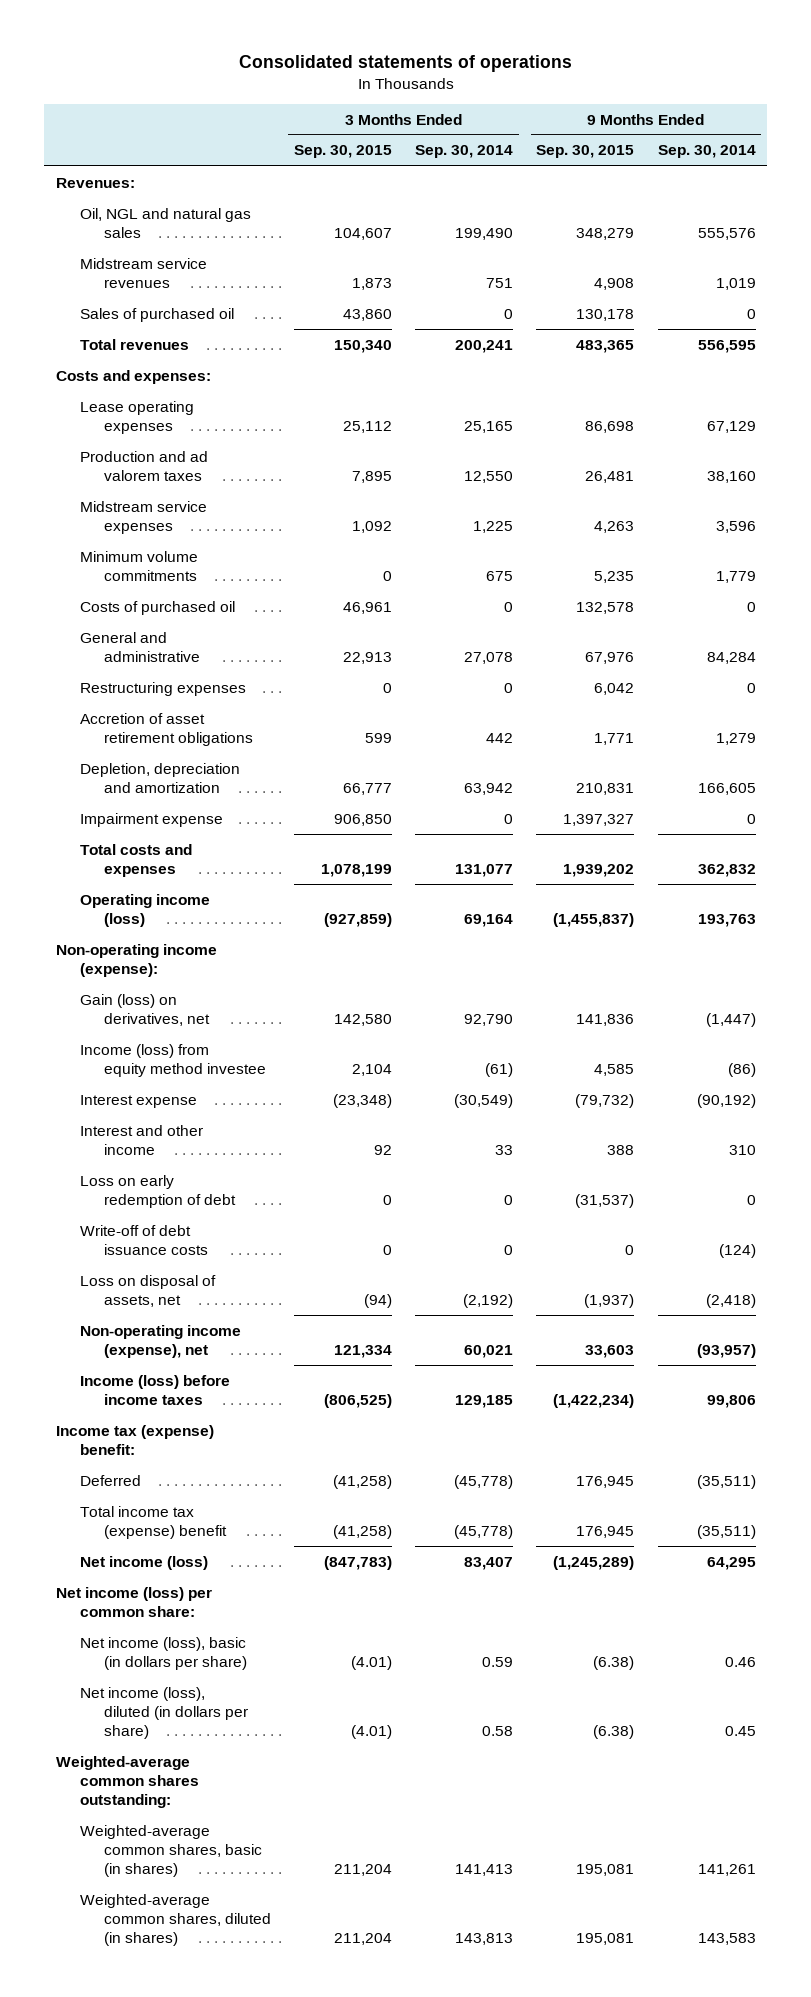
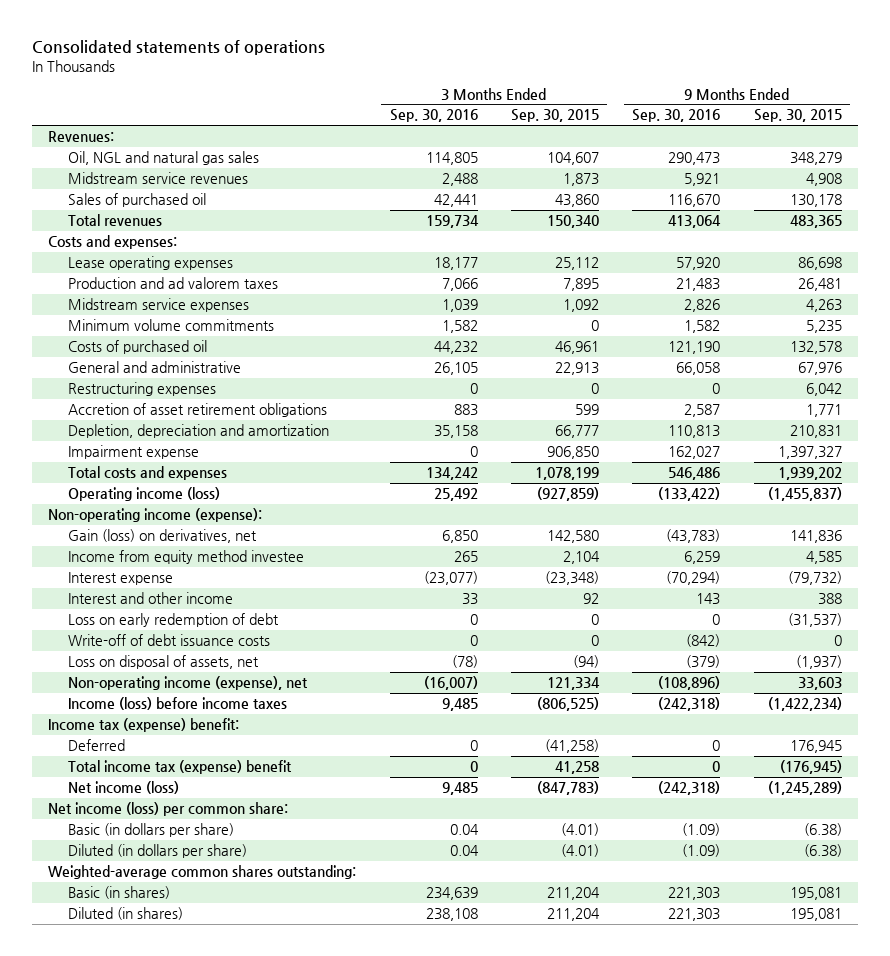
[415,145,514,159] Sep. 30, 2014 -> none
[657,145,756,159] Sep. 30, 2014 -> none
none -> [389,109,478,123] Sep. 30, 2016
none -> [632,109,721,123] Sep. 30, 2016
[79,1043,266,1078] Income (loss) from equity method investee -> [68,549,305,564] Income from equity method investee
[333,1525,393,1540] (41,258) -> [554,760,599,774] 41,258
[576,1526,635,1539] 176,945 -> [779,759,842,774] (176,945)
[79,1636,247,1671] Net income (loss), basic (in dollars per share) -> [68,822,235,837] Basic (in dollars per share)
[79,1686,248,1740] Net income (loss), diluted (in dollars per share) -> [68,843,248,858] Diluted (in dollars per share)
[79,1824,262,1878] Weighted-average common shares, basic (in shares) -> [68,885,171,899] Basic (in shares)
[79,1893,271,1947] Weighted-average common shares, diluted (in shares) -> [68,906,184,920] Diluted (in shares)

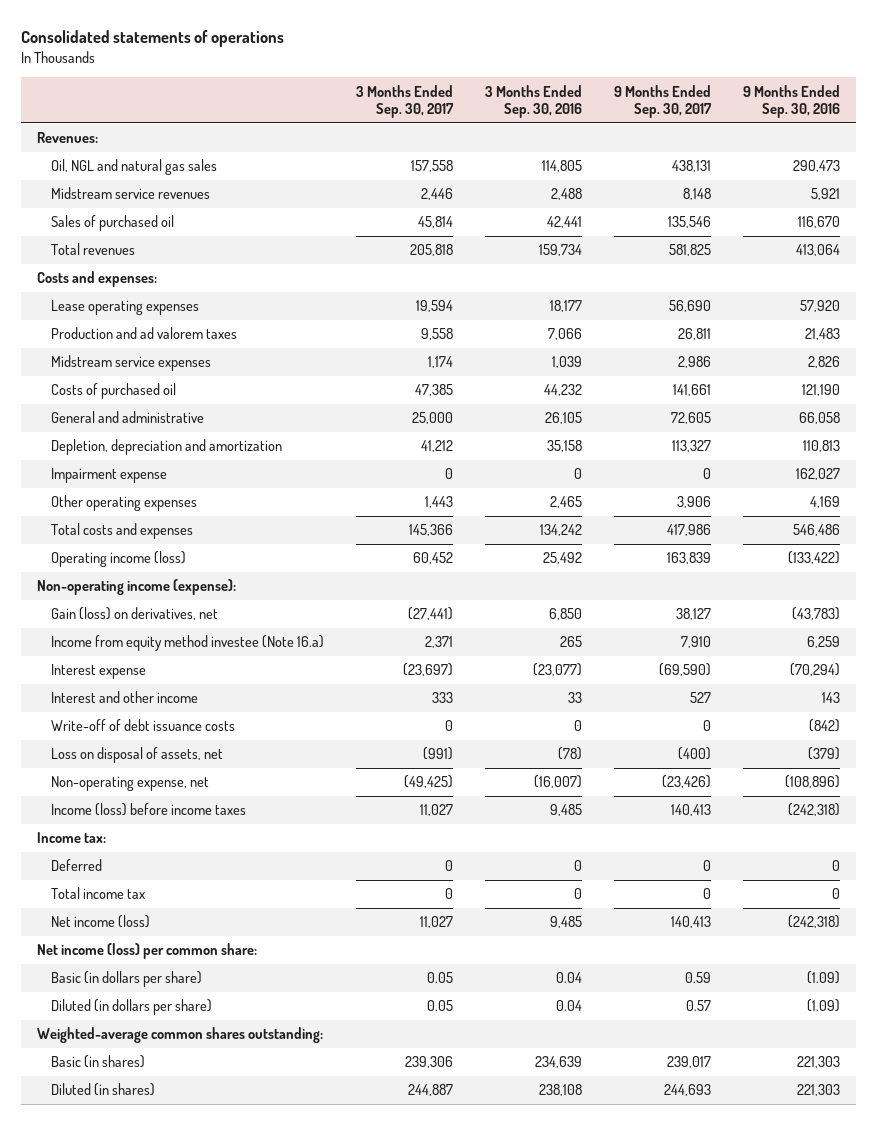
[510,109,599,123] Sep. 30, 2015 -> none
[753,109,842,123] Sep. 30, 2015 -> none
none -> [355,84,454,118] 3 Months Ended Sep. 30, 2017
none -> [613,84,712,118] 9 Months Ended Sep. 30, 2017
[68,318,275,331] Minimum volume commitments -> none
[68,381,217,396] Restructuring expenses -> none
[68,402,328,417] Accretion of asset retirement obligations -> none
none -> [50,495,197,512] Other operating expenses
[68,549,305,564] Income from equity method investee -> [50,635,324,652] Income from equity method investee (Note 16.a)
[68,612,280,627] Loss on early redemption of debt -> none
[68,675,309,690] Non-operating income (expense), net -> [50,776,209,792] Non-operating expense, net
[48,717,240,732] Income tax (expense) benefit: -> [37,832,107,844] Income tax:
[68,759,293,774] Total income tax (expense) benefit -> [50,887,145,900] Total income tax

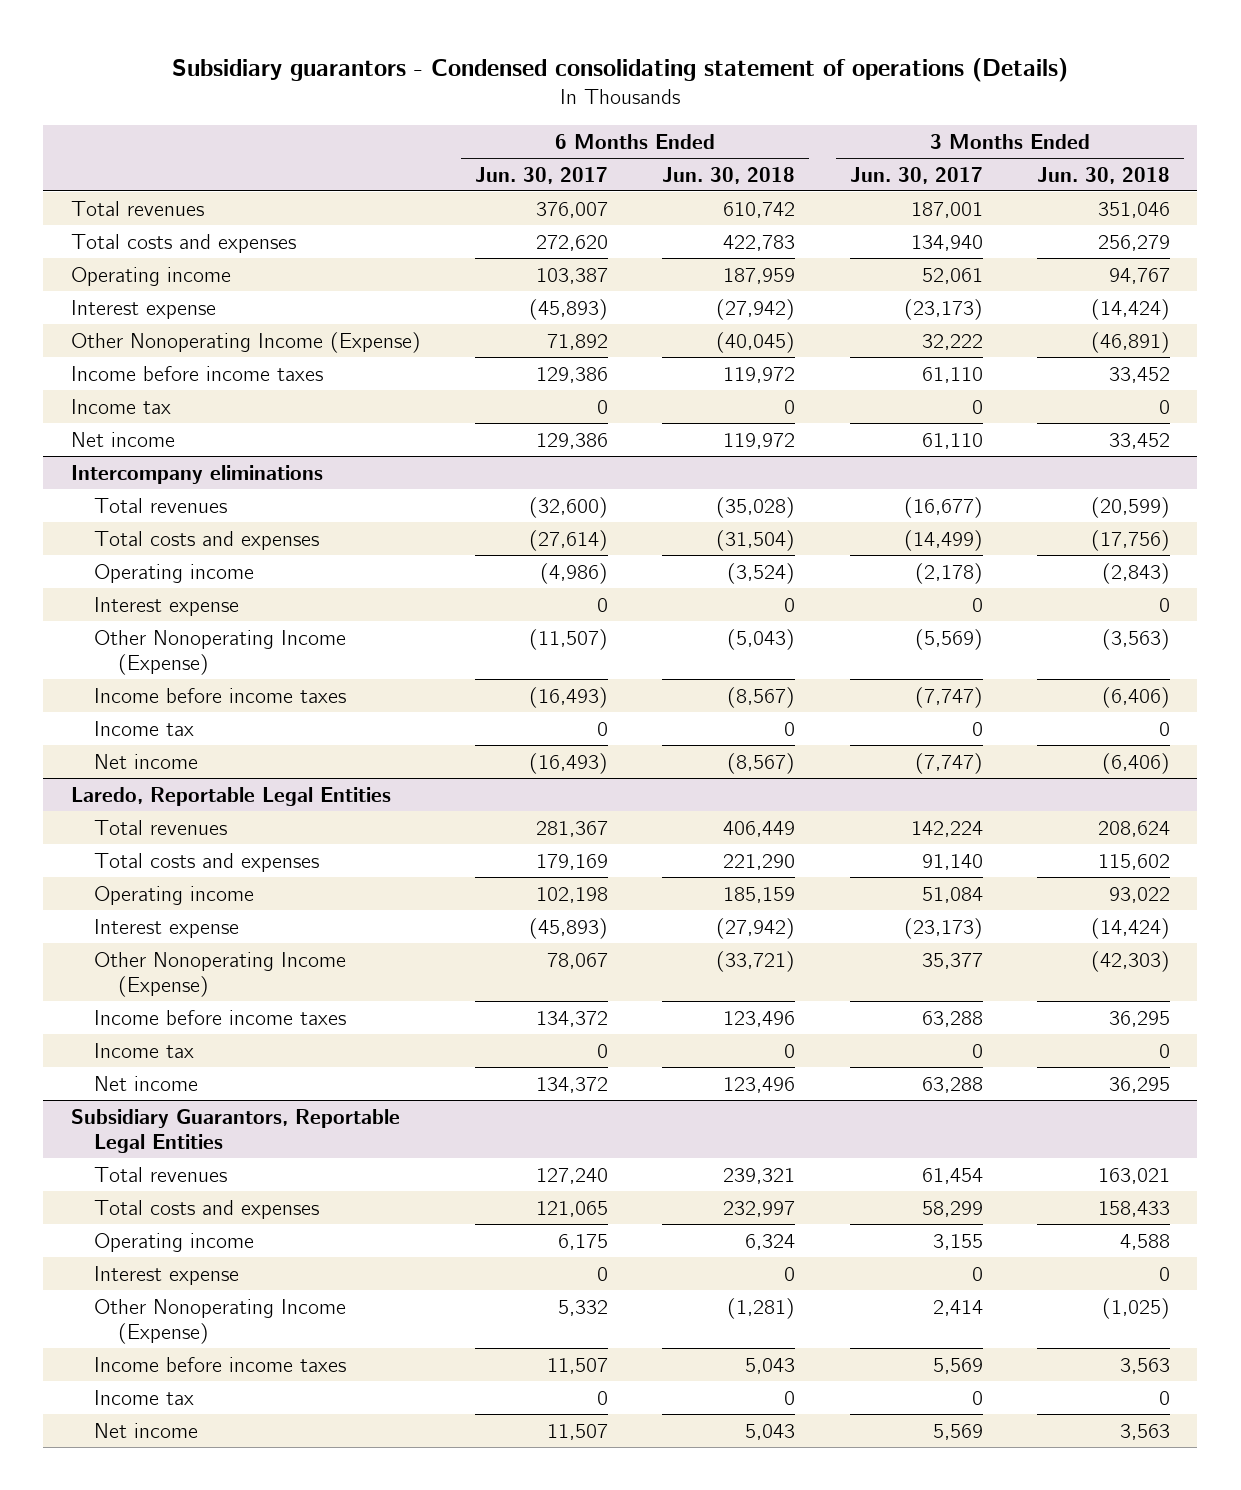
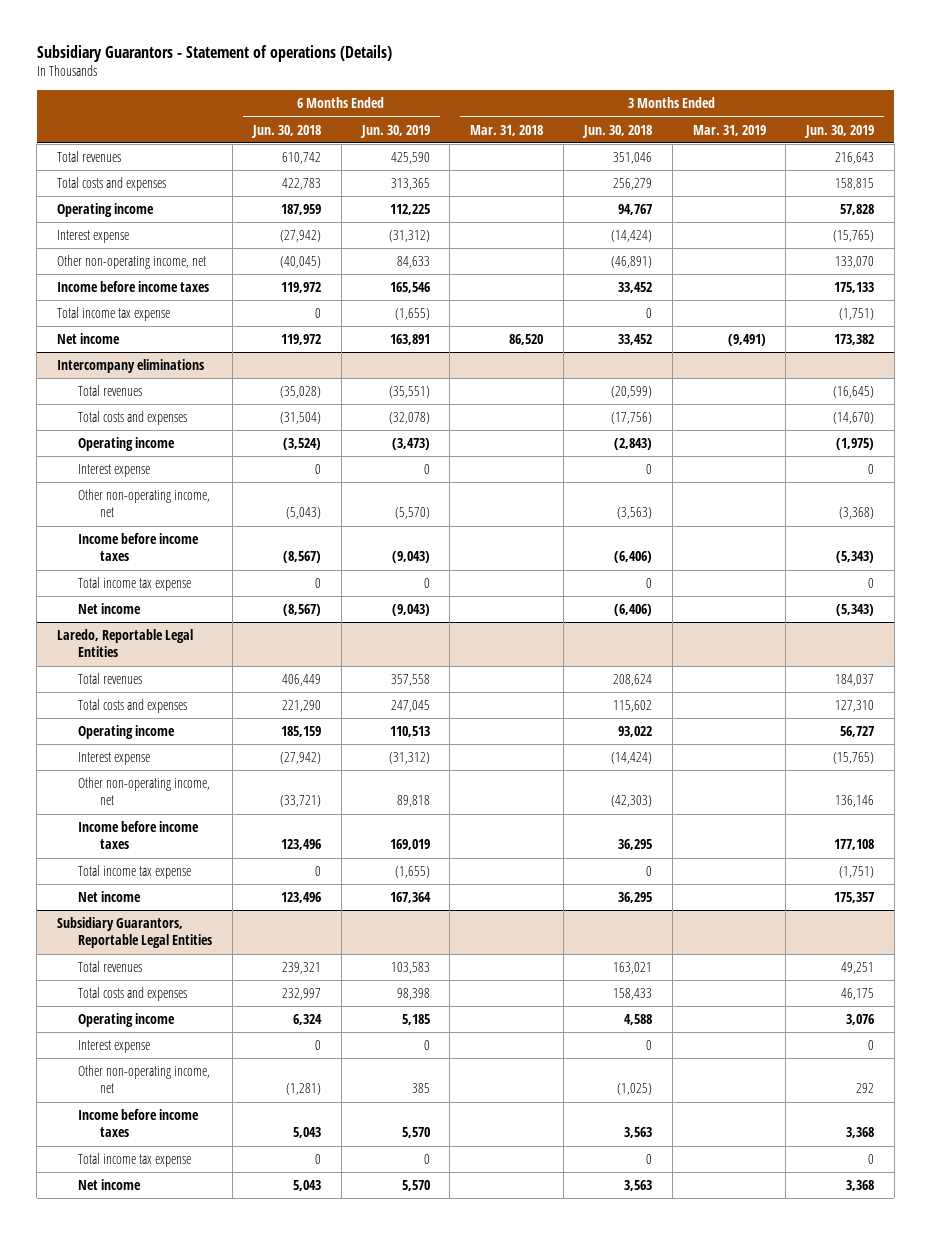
[172,58,1069,83] Subsidiary guarantors - Condensed consolidating statement of operations (Details) -> [36,44,392,62] Subsidiary Guarantors - Statement of operations (Details)
[474,166,608,184] Jun. 30, 2017 -> none
[849,166,983,184] Jun. 30, 2017 -> none
none -> [359,124,430,138] Jun. 30, 2019
none -> [470,124,544,136] Mar. 31, 2018
none -> [692,124,766,136] Mar. 31, 2019
none -> [804,124,875,138] Jun. 30, 2019
[70,331,421,353] Other Nonoperating Income (Expense) -> [56,255,206,270] Other non-operating income, net
[70,398,171,414] Income tax -> [56,307,170,322] Total income tax expense
[94,629,347,675] Other Nonoperating Income (Expense) -> [78,489,211,518] Other non-operating income, net
[94,720,195,736] Income tax -> [78,577,192,592] Total income tax expense
[94,951,347,997] Other Nonoperating Income (Expense) -> [78,777,211,806] Other non-operating income, net
[94,1042,195,1058] Income tax -> [78,865,192,880] Total income tax expense
[94,1298,347,1344] Other Nonoperating Income (Expense) -> [78,1065,211,1094] Other non-operating income, net
[94,1389,195,1405] Income tax -> [78,1153,192,1168] Total income tax expense

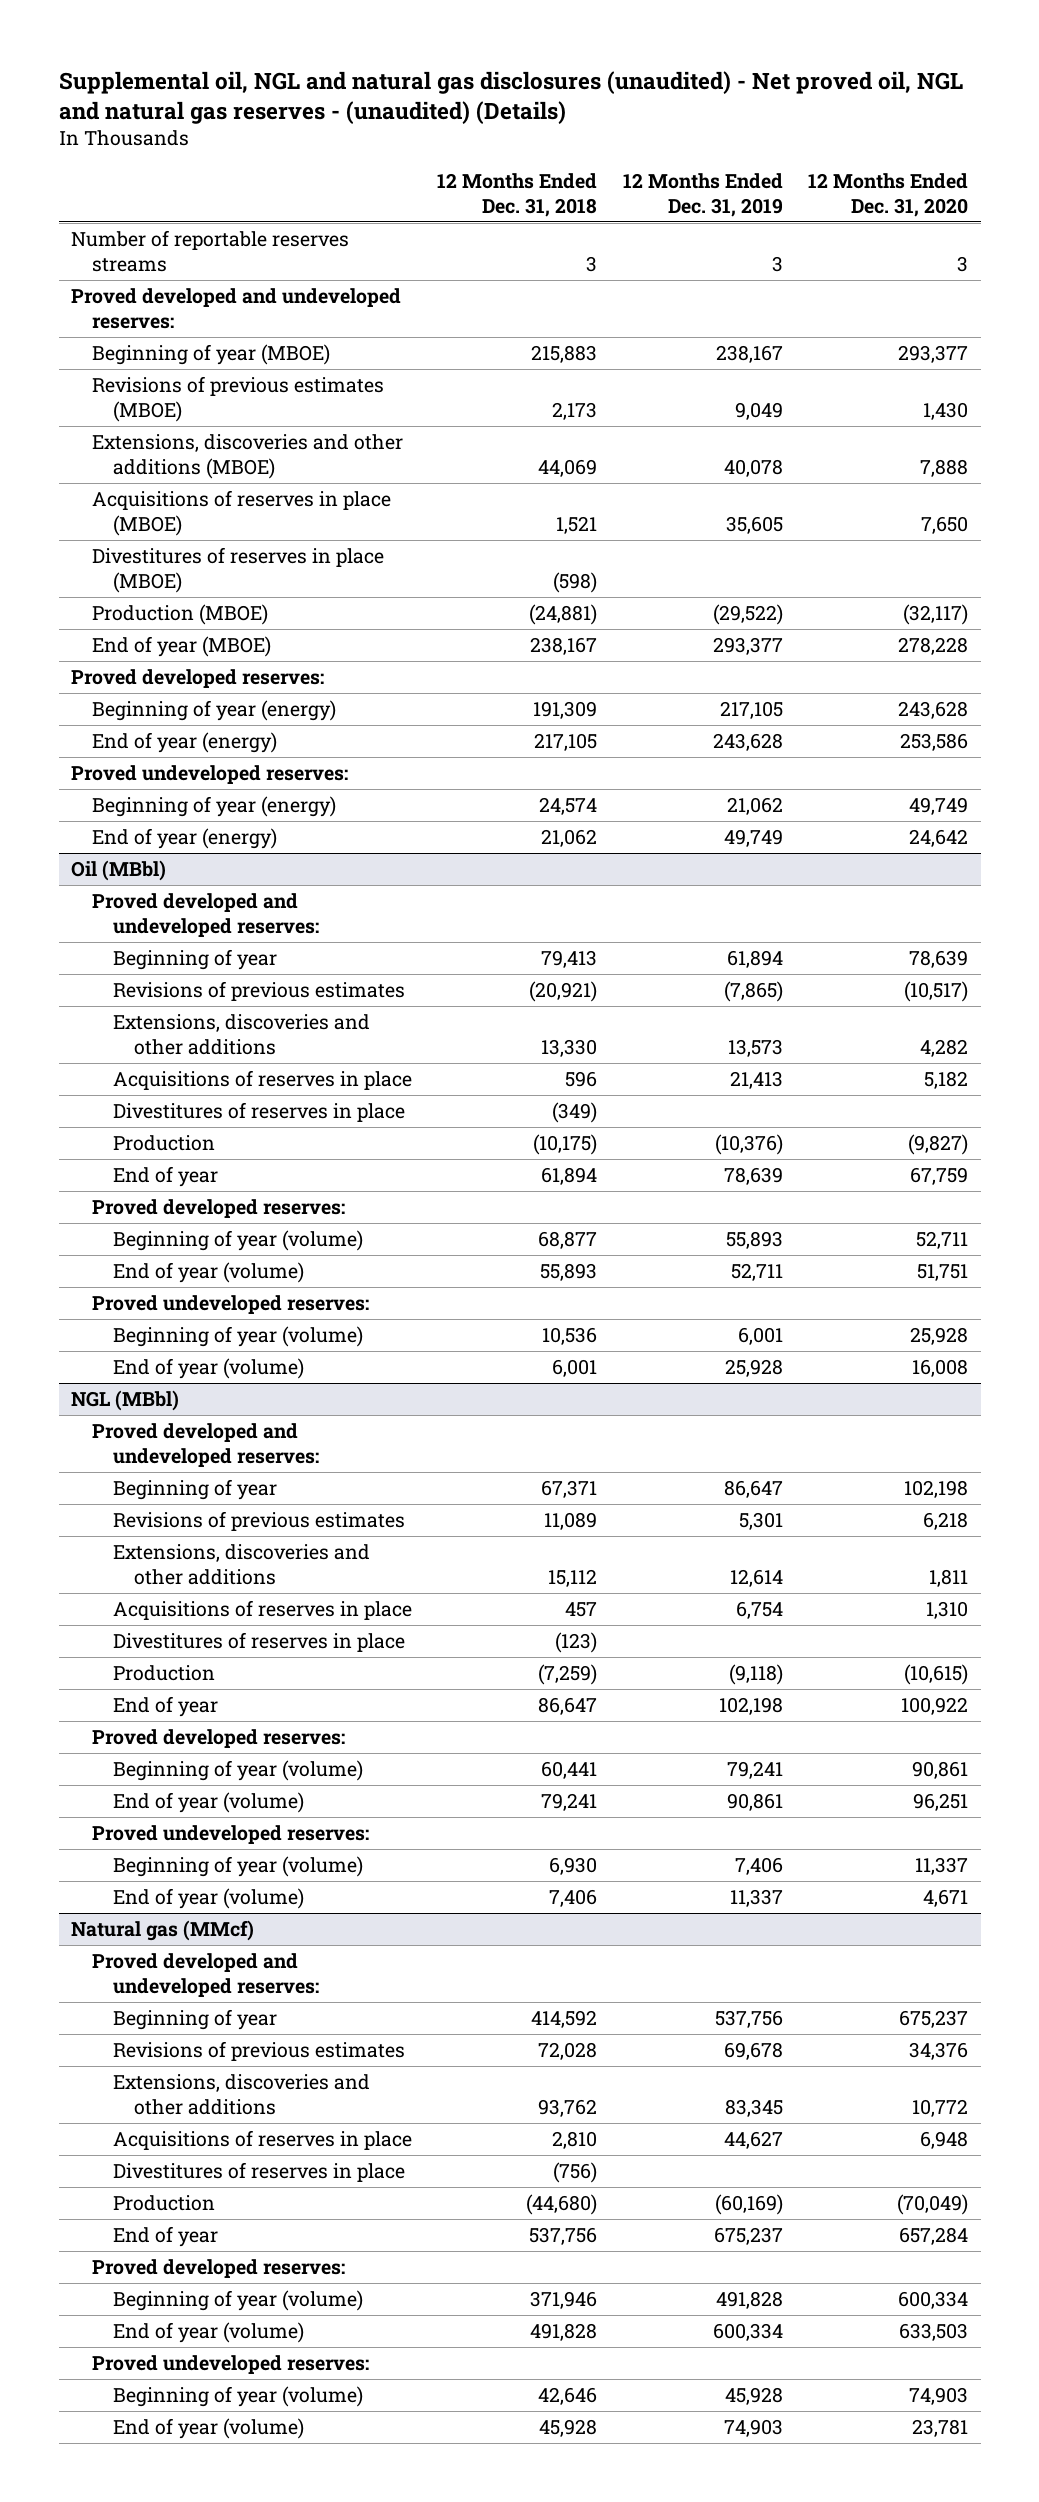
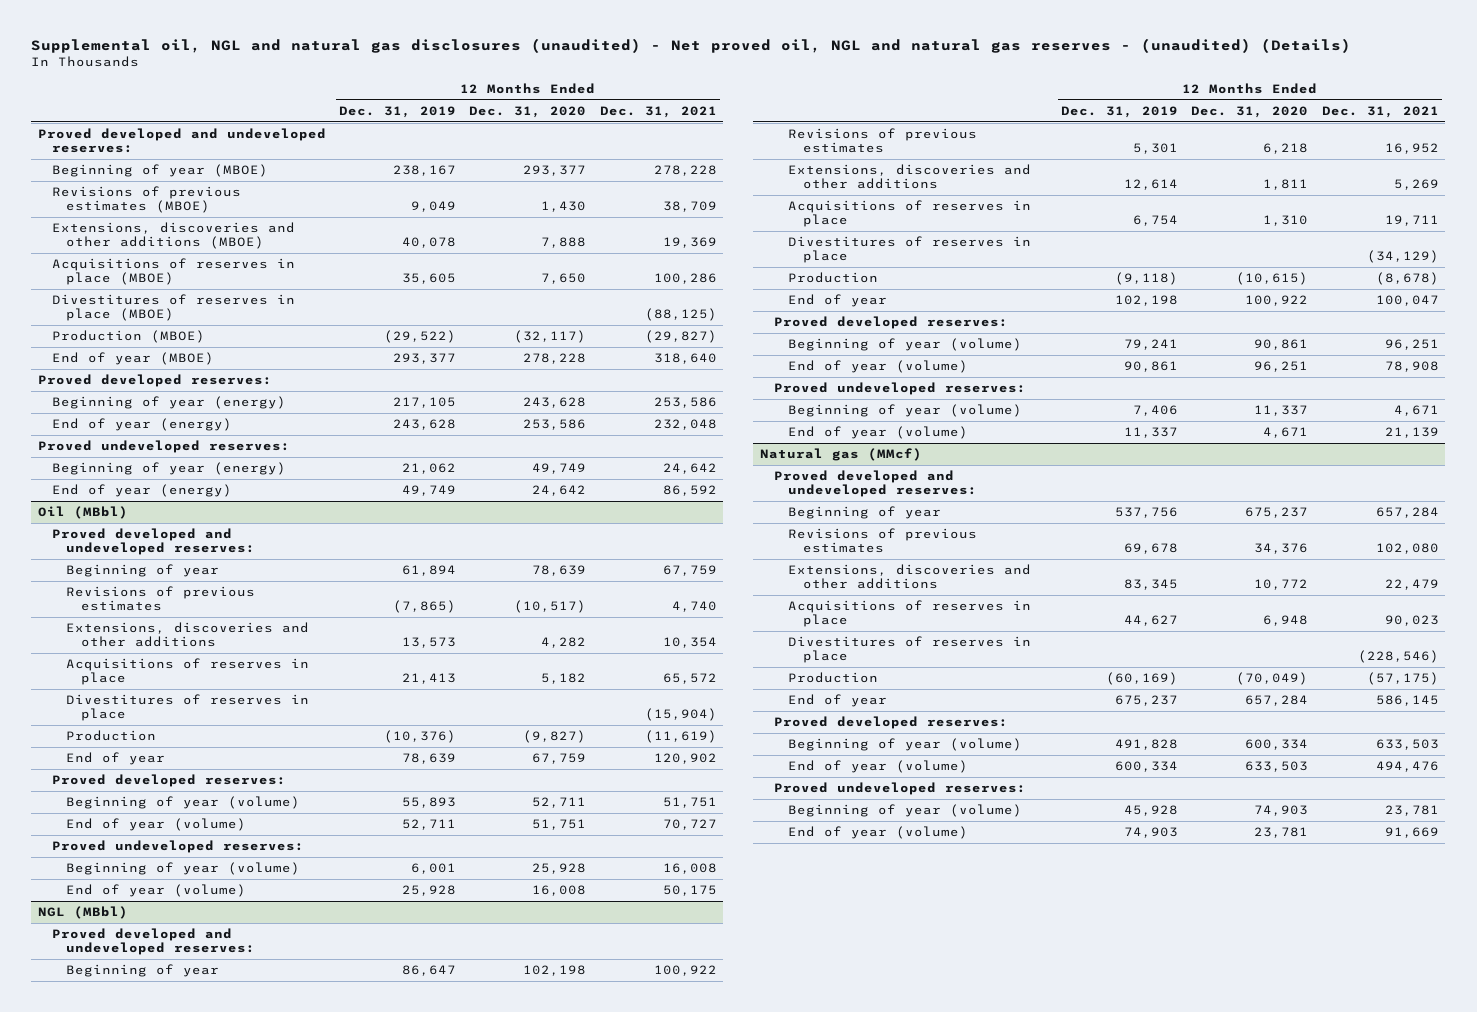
[437,172,598,217] 12 Months Ended Dec. 31, 2018 -> none
none -> [599,105,717,118] Dec. 31, 2021
[71,230,350,273] Number of reportable reserves streams -> none

